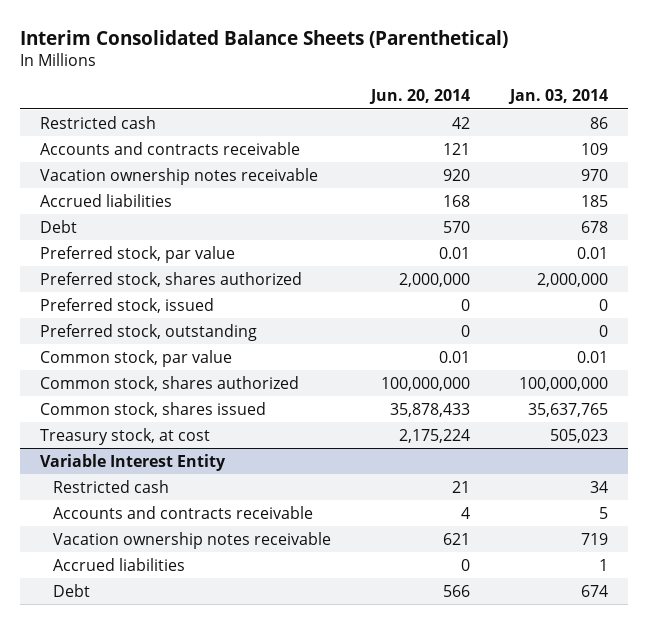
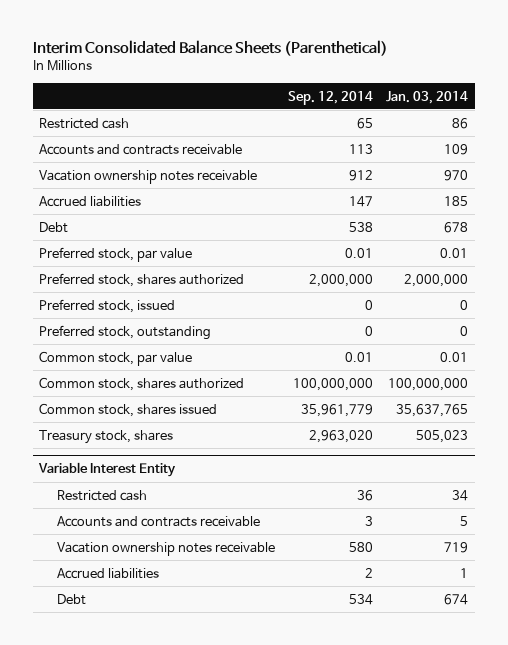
[368,89,470,105] Jun. 20, 2014 -> none
none -> [288,90,374,105] Sep. 12, 2014
[40,427,211,445] Treasury stock, at cost -> [39,429,174,444] Treasury stock, shares

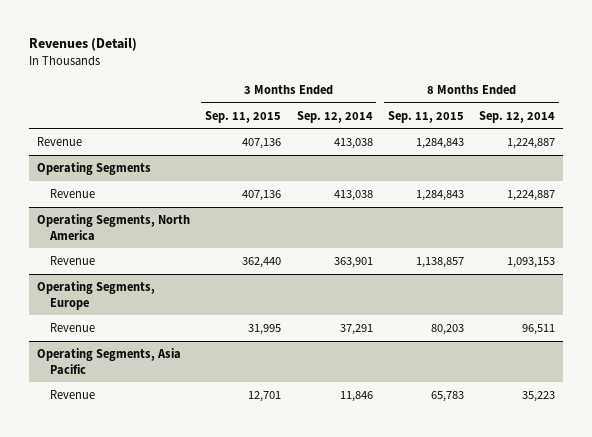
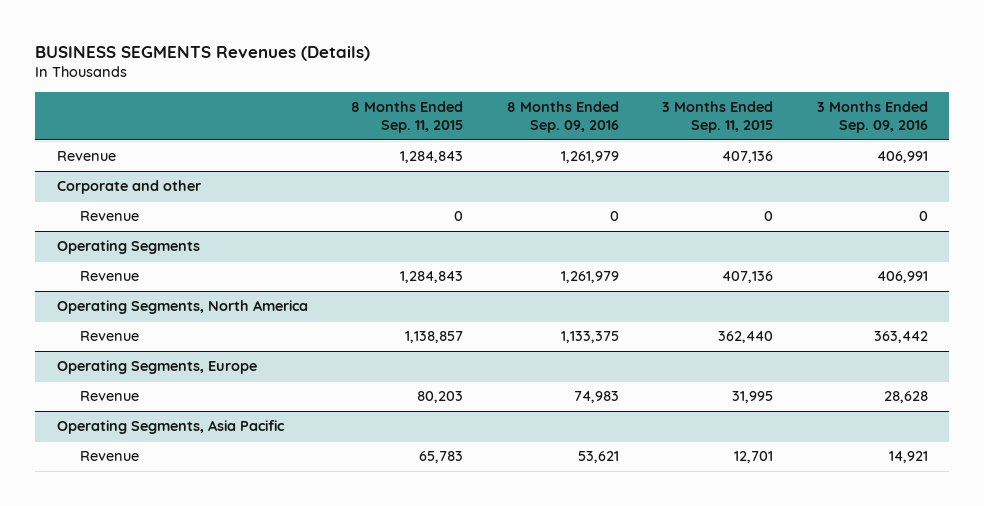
[29,37,138,52] Revenues (Detail) -> [34,45,370,61] BUSINESS SEGMENTS Revenues (Details)
[296,110,373,123] Sep. 12, 2014 -> none
[479,110,556,123] Sep. 12, 2014 -> none
none -> [506,101,619,134] 8 Months Ended Sep. 09, 2016
none -> [816,101,928,134] 3 Months Ended Sep. 09, 2016
none -> [56,180,201,195] Corporate and other
none -> [79,211,139,222] Revenue

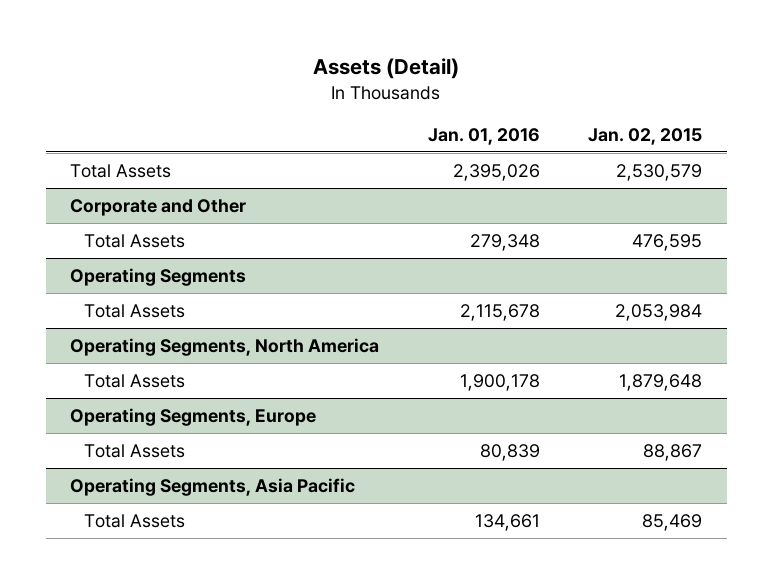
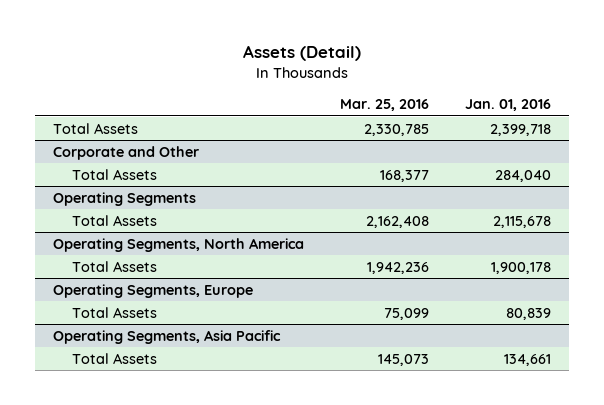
[588,127,703,145] Jan. 02, 2015 -> none
none -> [339,99,429,112] Mar. 25, 2016
[452,163,540,181] 2,395,026 -> [489,123,551,136] 2,399,718
[469,233,540,251] 279,348 -> [494,169,551,182] 284,040

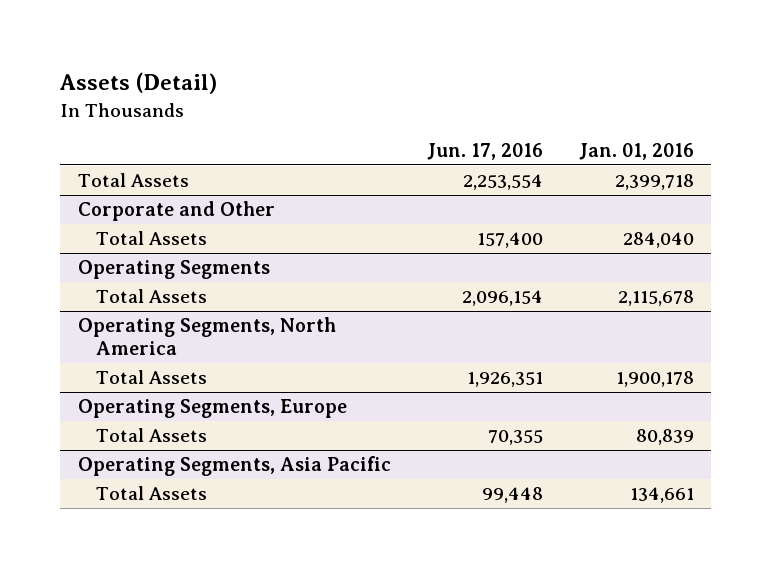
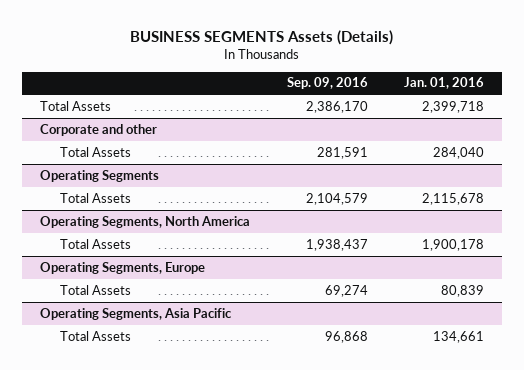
[59,72,218,95] Assets (Detail) -> [130,29,394,45] BUSINESS SEGMENTS Assets (Details)
[426,143,543,161] Jun. 17, 2016 -> none
none -> [286,77,368,90] Sep. 09, 2016
[77,201,275,222] Corporate and Other -> [40,123,158,136] Corporate and other

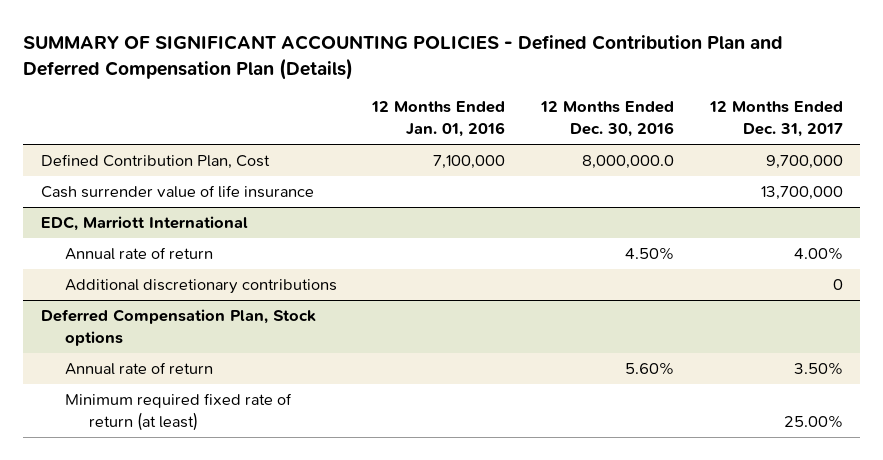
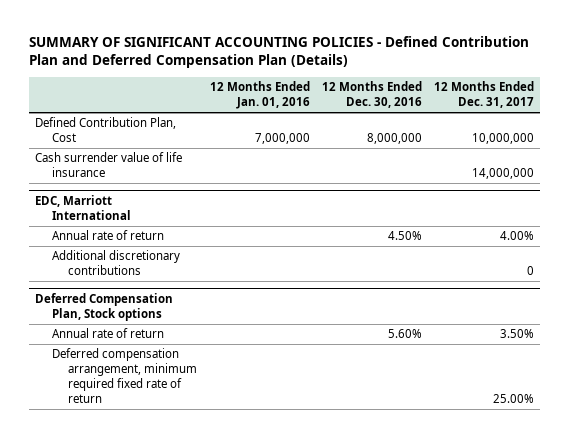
[433,155,506,170] 7,100,000 -> [254,133,310,145] 7,000,000
[582,155,675,170] 8,000,000.0 -> [366,133,422,145] 8,000,000
[765,155,843,170] 9,700,000 -> [471,133,534,145] 10,000,000
[760,186,843,201] 13,700,000 -> [471,168,534,180] 14,000,000
[64,393,292,431] Minimum required fixed rate of return (at least) -> [51,348,198,404] Deferred compensation arrangement, minimum required fixed rate of return

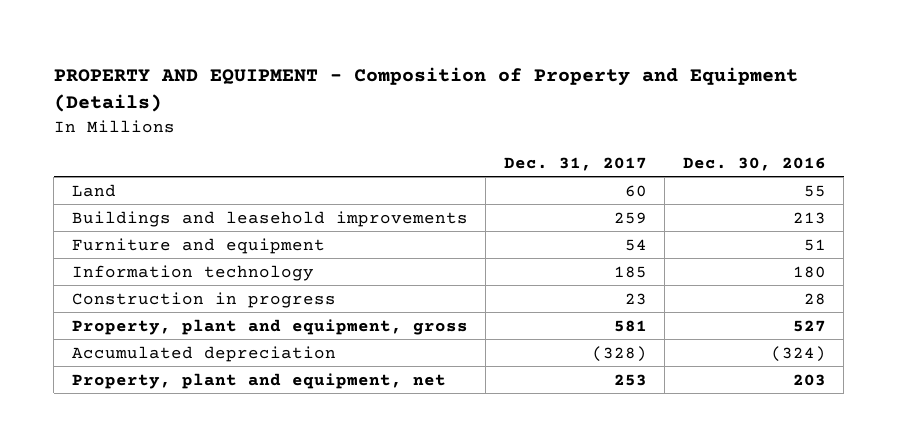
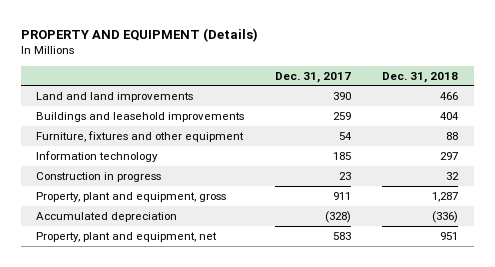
[53,66,798,113] PROPERTY AND EQUIPMENT - Composition of Property and Equipment (Details) -> [20,27,258,42] PROPERTY AND EQUIPMENT (Details)
[682,156,826,171] Dec. 30, 2016 -> none
none -> [382,71,459,83] Dec. 31, 2018
[71,183,116,197] Land -> [36,91,194,102] Land and land improvements
[624,184,647,197] 60 -> [333,91,352,100] 390
[71,237,325,254] Furniture and equipment -> [36,130,245,142] Furniture, fixtures and other equipment
[613,319,647,332] 581 -> [333,191,352,200] 911
[613,373,647,386] 253 -> [333,231,352,240] 583

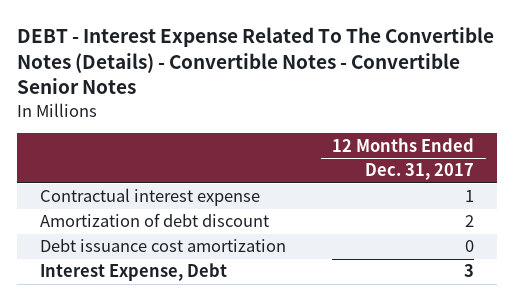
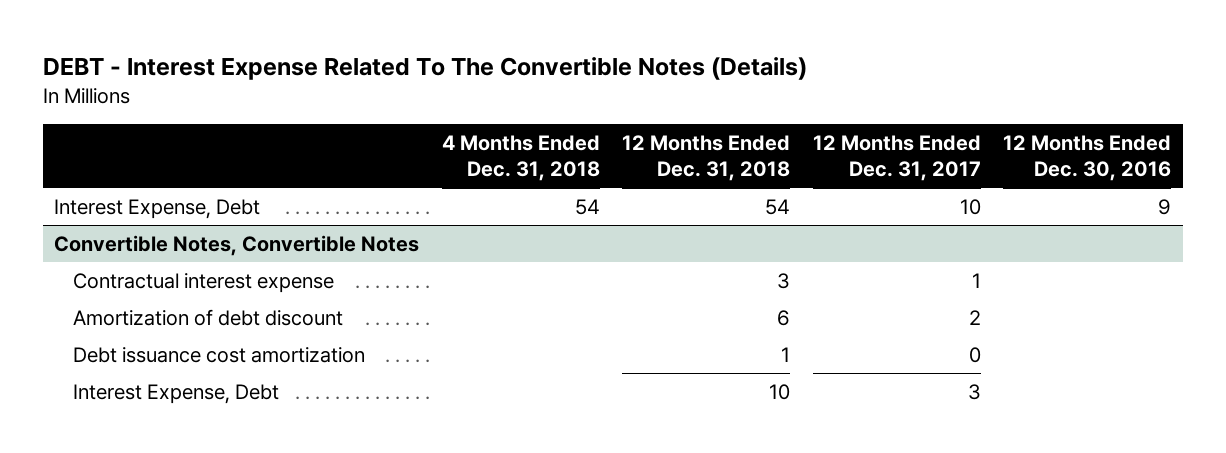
[17,26,495,95] DEBT - Interest Expense Related To The Convertible Notes (Details) - Convertible Notes - Convertible Senior Notes -> [42,57,807,81] DEBT - Interest Expense Related To The Convertible Notes (Details)
none -> [441,134,600,182] 4 Months Ended Dec. 31, 2018
none -> [622,134,791,182] 12 Months Ended Dec. 31, 2018
none -> [1003,134,1172,182] 12 Months Ended Dec. 30, 2016
none -> [54,198,261,219] Interest Expense, Debt
none -> [54,234,420,256] Convertible Notes, Convertible Notes

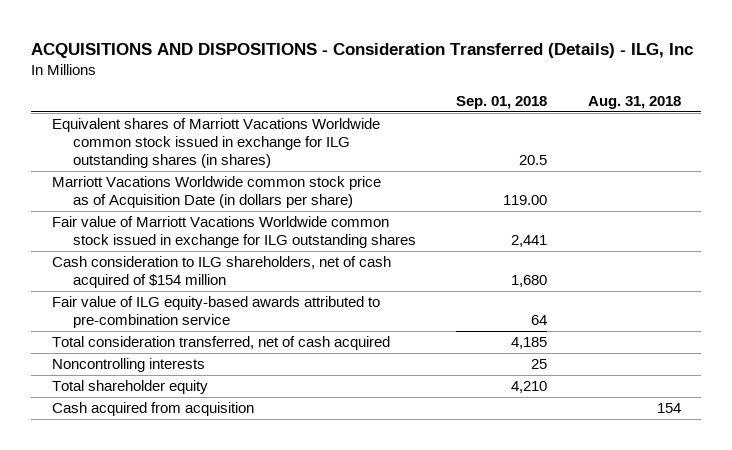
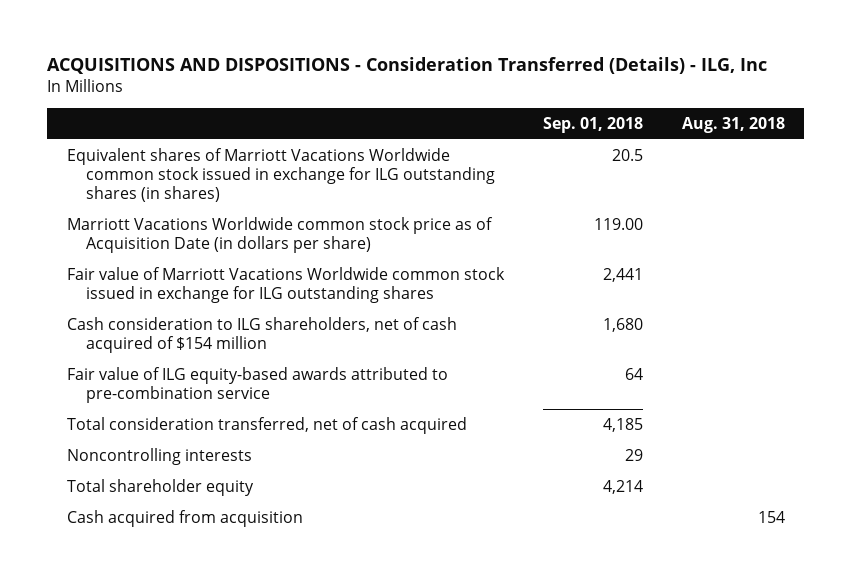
[531,359,548,370] 25 -> [624,449,643,462] 29
[511,381,548,394] 4,210 -> [602,480,643,495] 4,214

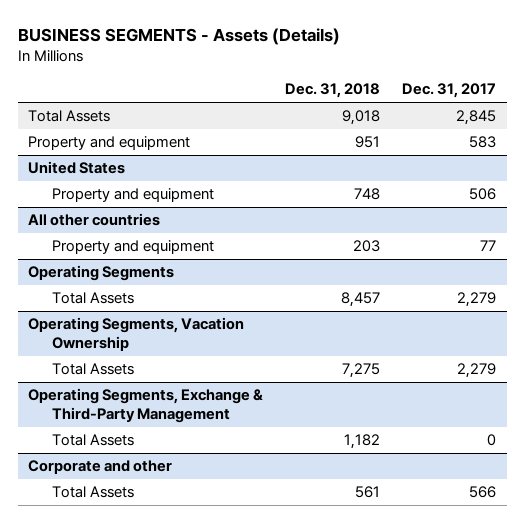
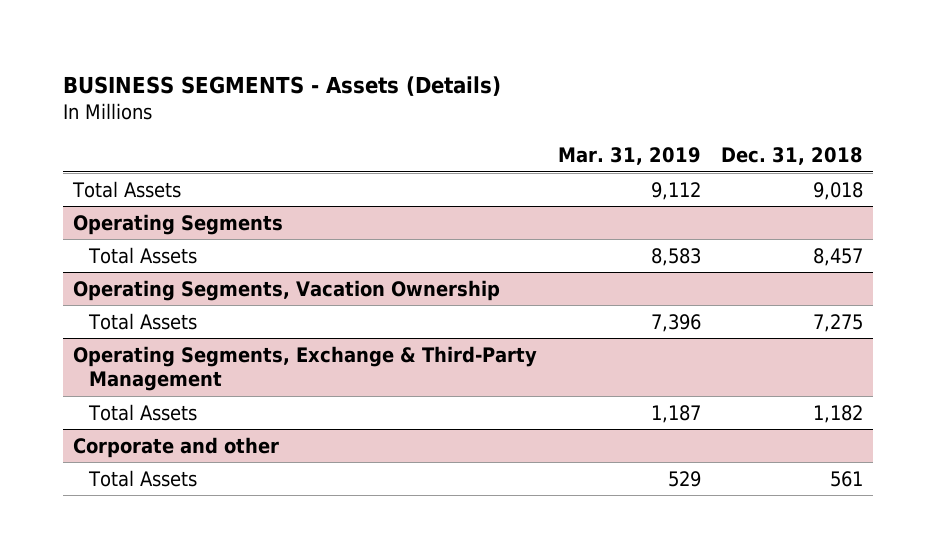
[401,83,496,99] Dec. 31, 2017 -> none
none -> [557,147,701,166] Mar. 31, 2019
[28,136,191,151] Property and equipment -> none
[28,161,126,175] United States -> none
[51,188,214,203] Property and equipment -> none
[28,213,161,227] All other countries -> none
[51,240,214,255] Property and equipment -> none

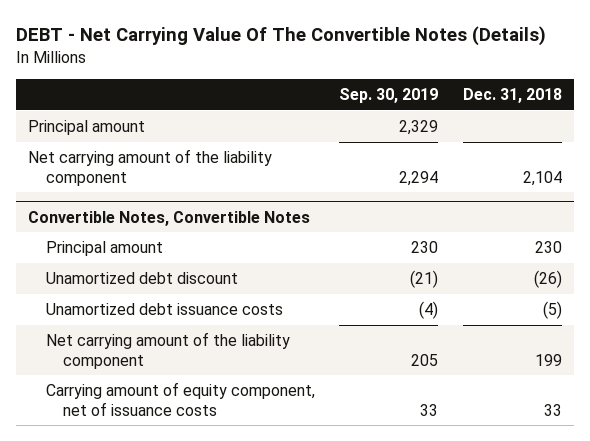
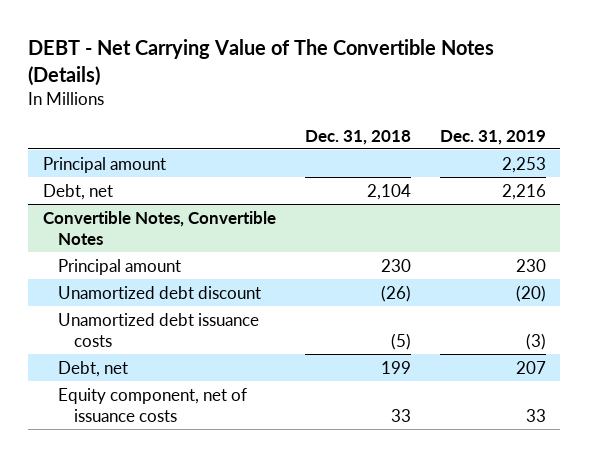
[16,26,547,47] DEBT - Net Carrying Value Of The Convertible Notes (Details) -> [28,39,495,86] DEBT - Net Carrying Value of The Convertible Notes (Details)
[339,88,439,104] Sep. 30, 2019 -> none
none -> [439,129,546,145] Dec. 31, 2019
[28,149,273,186] Net carrying amount of the liability component -> [42,183,113,200] Debt, net
[45,332,290,369] Net carrying amount of the liability component -> [58,360,129,377] Debt, net
[45,382,315,416] Carrying amount of equity component, net of issuance costs -> [58,387,248,423] Equity component, net of issuance costs

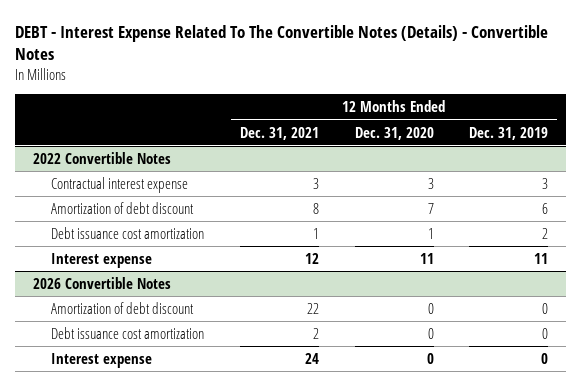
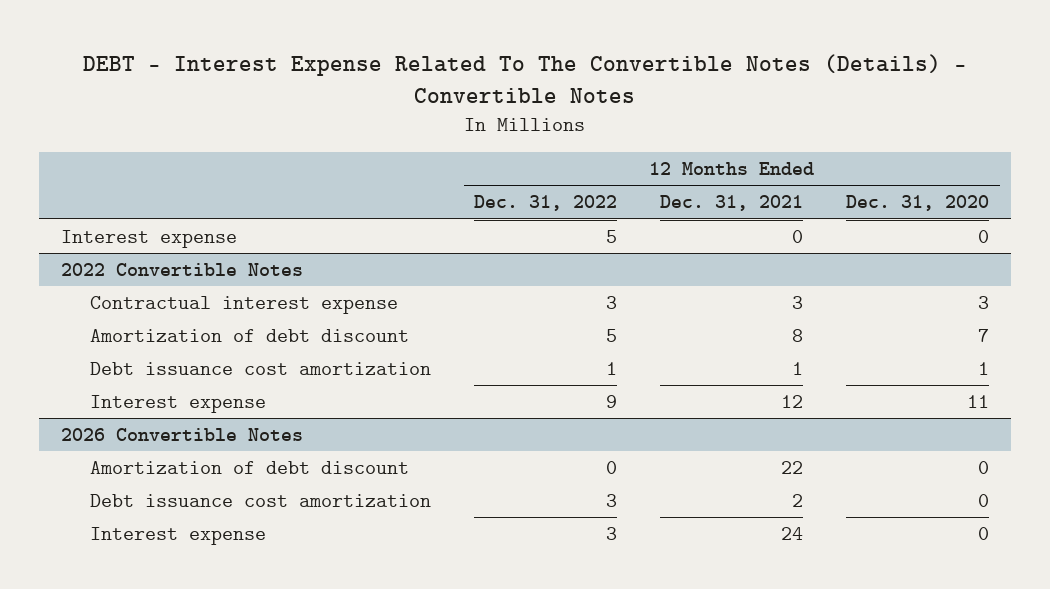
[469,126,549,140] Dec. 31, 2019 -> none
none -> [474,195,618,212] Dec. 31, 2022
none -> [60,229,237,248] Interest expense

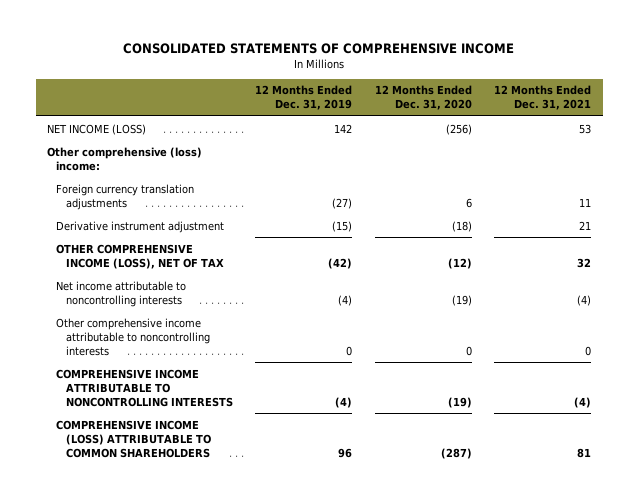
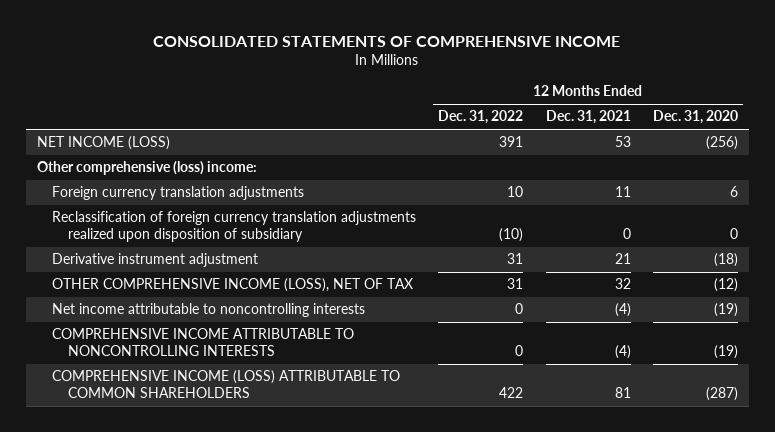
[255,85,353,111] 12 Months Ended Dec. 31, 2019 -> none
none -> [438,110,524,125] Dec. 31, 2022
none -> [52,211,417,243] Reclassification of foreign currency translation adjustments realized upon disposition of subsidiary
[56,317,210,356] Other comprehensive income attributable to noncontrolling interests -> none

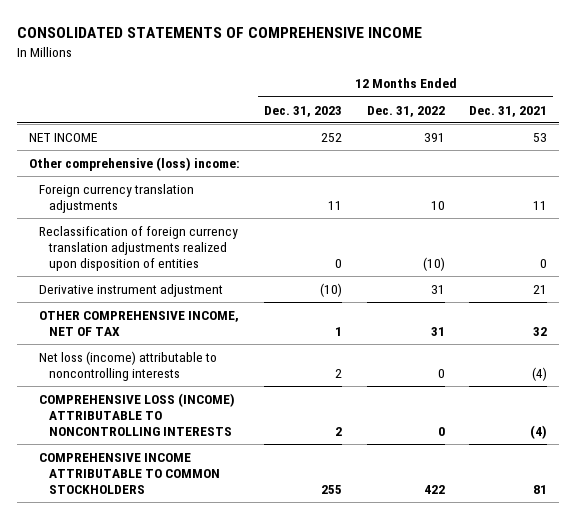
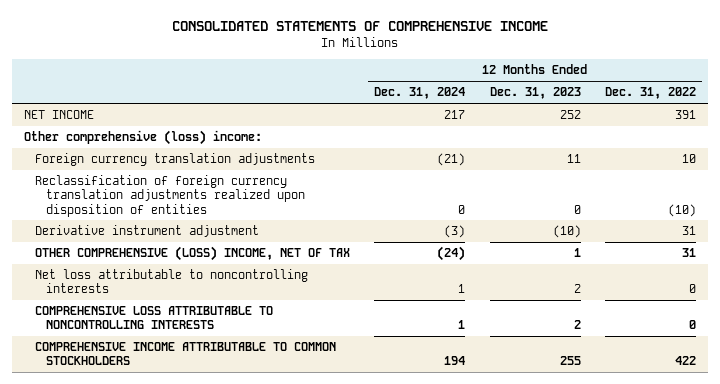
[468,105,547,117] Dec. 31, 2021 -> none
none -> [374,87,466,100] Dec. 31, 2024
[38,310,239,336] OTHER COMPREHENSIVE INCOME, NET OF TAX -> [34,246,350,262] OTHER COMPREHENSIVE (LOSS) INCOME, NET OF TAX
[38,350,217,381] Net loss (income) attributable to noncontrolling interests -> [34,269,308,294] Net loss attributable to noncontrolling interests
[38,392,235,436] COMPREHENSIVE LOSS (INCOME) ATTRIBUTABLE TO NONCONTROLLING INTERESTS -> [34,306,273,330] COMPREHENSIVE LOSS ATTRIBUTABLE TO NONCONTROLLING INTERESTS

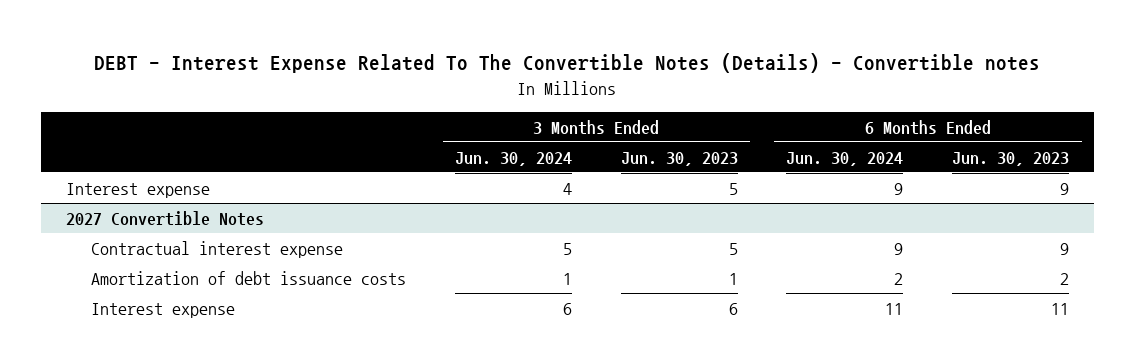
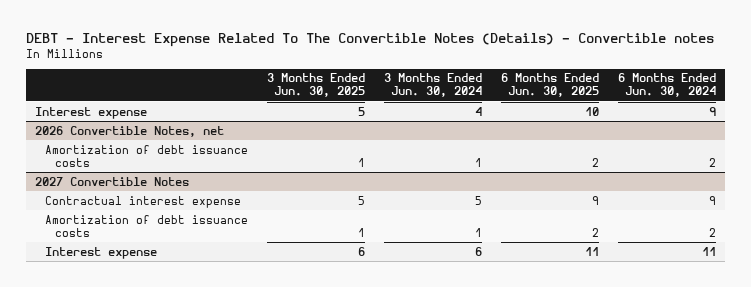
[620,151,738,166] Jun. 30, 2023 -> none
[952,151,1070,166] Jun. 30, 2023 -> none
none -> [266,73,365,98] 3 Months Ended Jun. 30, 2025
none -> [500,73,599,98] 6 Months Ended Jun. 30, 2025
none -> [35,125,225,137] 2026 Convertible Notes, net
none -> [45,144,249,167] Amortization of debt issuance costs

